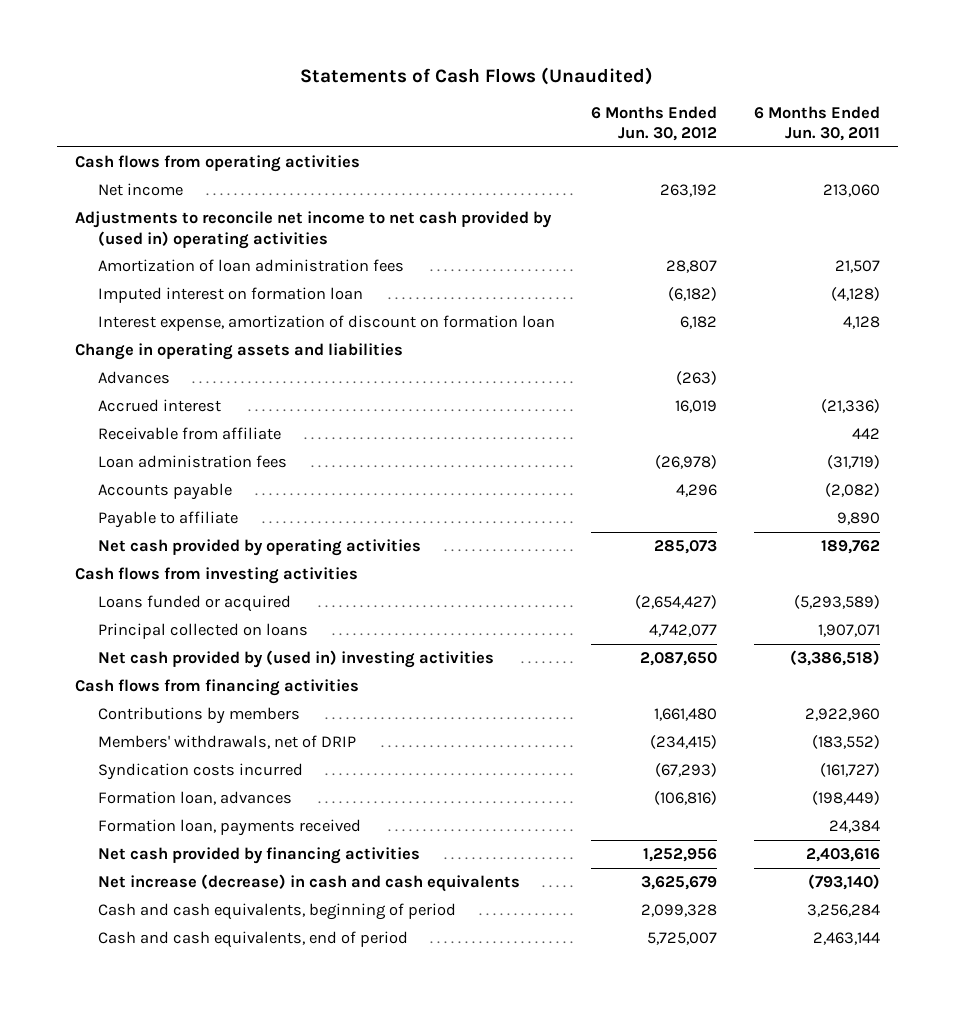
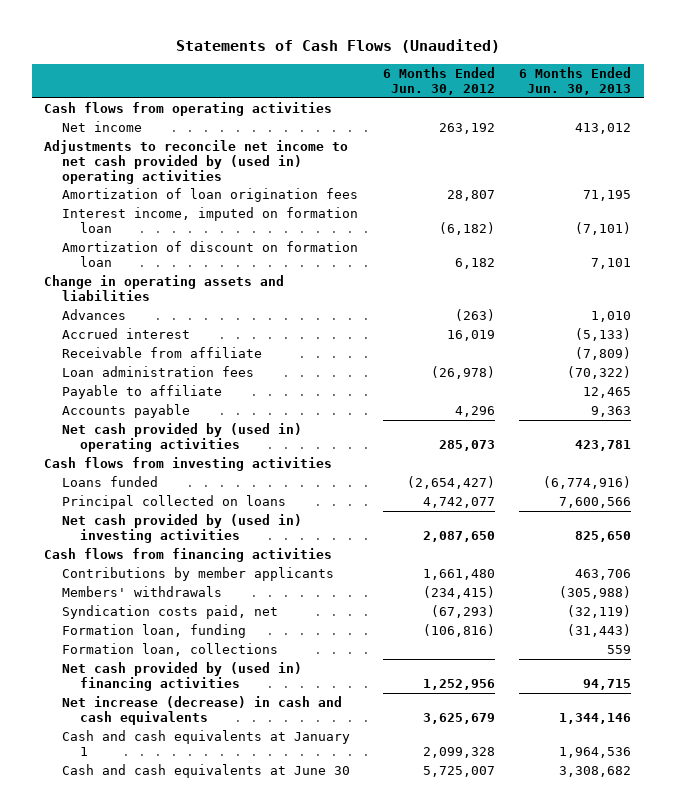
[753,105,880,142] 6 Months Ended Jun. 30, 2011 -> none
none -> [519,66,632,95] 6 Months Ended Jun. 30, 2013
[98,259,405,273] Amortization of loan administration fees -> [62,188,359,203] Amortization of loan origination fees
[98,287,364,304] Imputed interest on formation loan -> [62,207,359,233] Interest income, imputed on formation loan
[98,315,556,332] Interest expense, amortization of discount on formation loan -> [62,241,359,267] Amortization of discount on formation loan
[98,483,233,501] Accounts payable -> [62,404,191,419] Accounts payable
[98,539,422,557] Net cash provided by operating activities -> [62,423,303,452] Net cash provided by (used in) operating activities
[98,595,292,613] Loans funded or acquired -> [62,476,159,488] Loans funded
[98,707,301,725] Contributions by members -> [62,567,335,582] Contributions by member applicants
[98,735,357,750] Members' withdrawals, net of DRIP -> [62,586,223,598] Members' withdrawals
[98,763,304,781] Syndication costs incurred -> [62,605,279,620] Syndication costs paid, net
[98,791,293,806] Formation loan, advances -> [62,624,247,639] Formation loan, funding
[98,819,362,837] Formation loan, payments received -> [62,643,279,657] Formation loan, collections
[98,847,421,865] Net cash provided by financing activities -> [62,662,303,691] Net cash provided by (used in) financing activities
[98,903,457,921] Cash and cash equivalents, beginning of period -> [62,730,351,756] Cash and cash equivalents at January 1
[98,931,409,949] Cash and cash equivalents, end of period -> [62,764,351,779] Cash and cash equivalents at June 30

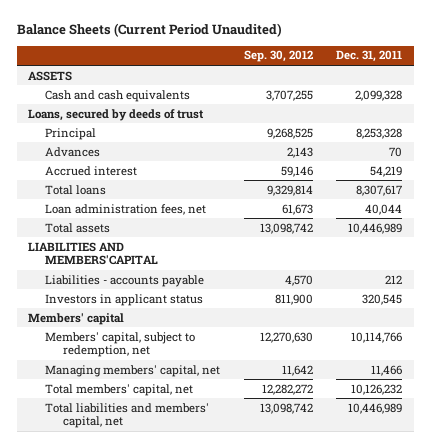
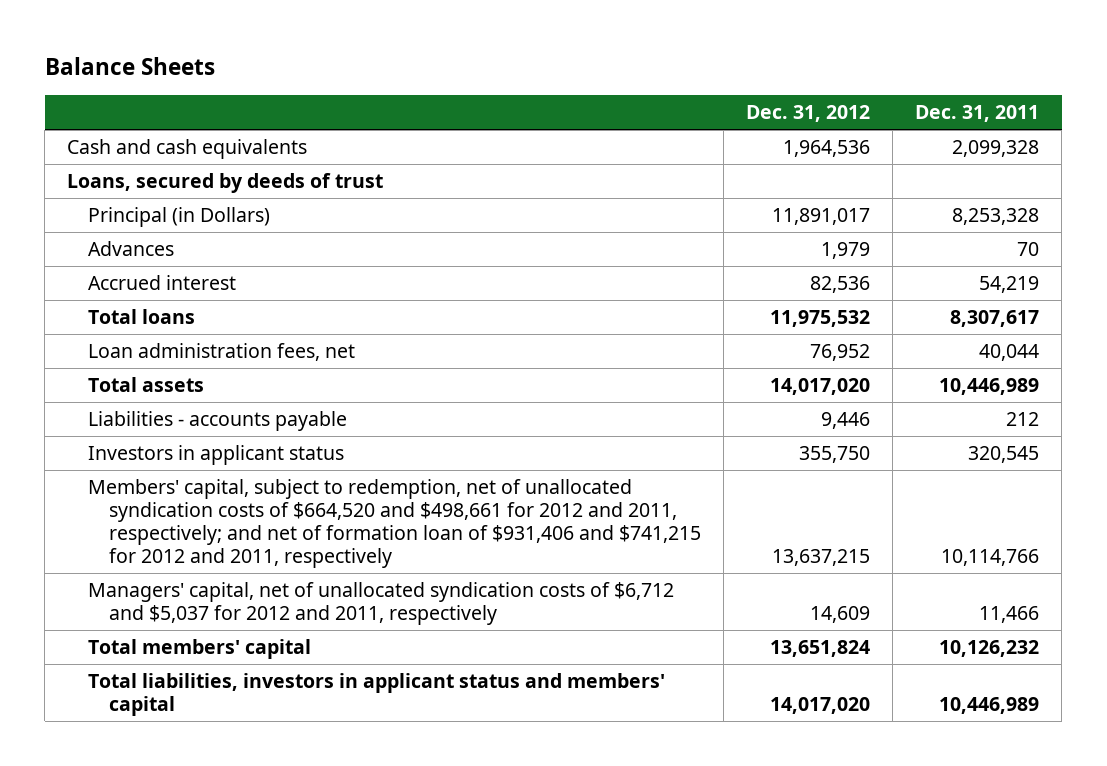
[16,23,282,38] Balance Sheets (Current Period Unaudited) -> [44,57,215,76] Balance Sheets
[243,50,313,63] Sep. 30, 2012 -> none
none -> [745,105,870,123] Dec. 31, 2012
[28,70,73,81] ASSETS -> none
[45,127,97,140] Principal -> [88,207,271,228] Principal (in Dollars)
[28,241,159,266] LIABILITIES AND MEMBERS'CAPITAL -> none
[28,312,125,325] Members' capital -> none
[45,331,196,358] Members' capital, subject to redemption, net -> [88,479,701,568] Members' capital, subject to redemption, net of unallocated syndication costs of $664,520 and $498,661 for 2012 and 2011, respectively; and net of formation loan of $931,406 and $741,215 for 2012 and 2011, respectively
[45,364,221,377] Managing members' capital, net -> [88,582,675,626] Managers' capital, net of unallocated syndication costs of $6,712 and $5,037 for 2012 and 2011, respectively
[45,383,194,396] Total members' capital, net -> [88,639,312,660] Total members' capital
[45,402,210,429] Total liabilities and members' capital, net -> [88,673,666,717] Total liabilities, investors in applicant status and members' capital

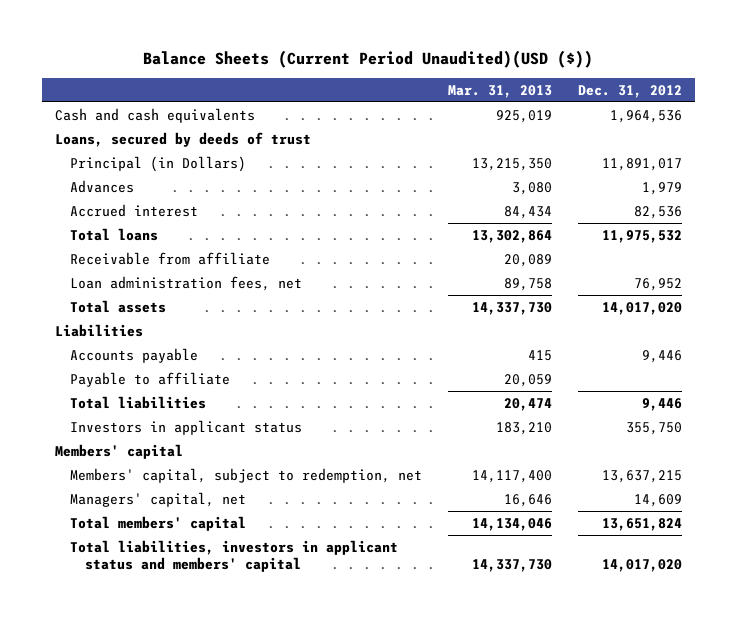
[44,57,215,76] Balance Sheets -> [143,49,594,68] Balance Sheets (Current Period Unaudited)(USD ($))
[915,105,1040,123] Dec. 31, 2011 -> none
none -> [448,84,553,98] Mar. 31, 2013
none -> [69,252,270,266] Receivable from affiliate
none -> [54,324,143,338] Liabilities
[88,411,348,432] Liabilities - accounts payable -> [69,348,198,364] Accounts payable
none -> [69,372,230,388] Payable to affiliate
none -> [69,396,206,410] Total liabilities
none -> [54,444,183,460] Members' capital
[88,479,701,568] Members' capital, subject to redemption, net of unallocated syndication costs of $664,520 and $498,661 for 2012 and 2011, respectively; and net of formation loan of $931,406 and $741,215 for 2012 and 2011, respectively -> [69,468,422,484] Members' capital, subject to redemption, net
[88,582,675,626] Managers' capital, net of unallocated syndication costs of $6,712 and $5,037 for 2012 and 2011, respectively -> [69,492,246,508] Managers' capital, net

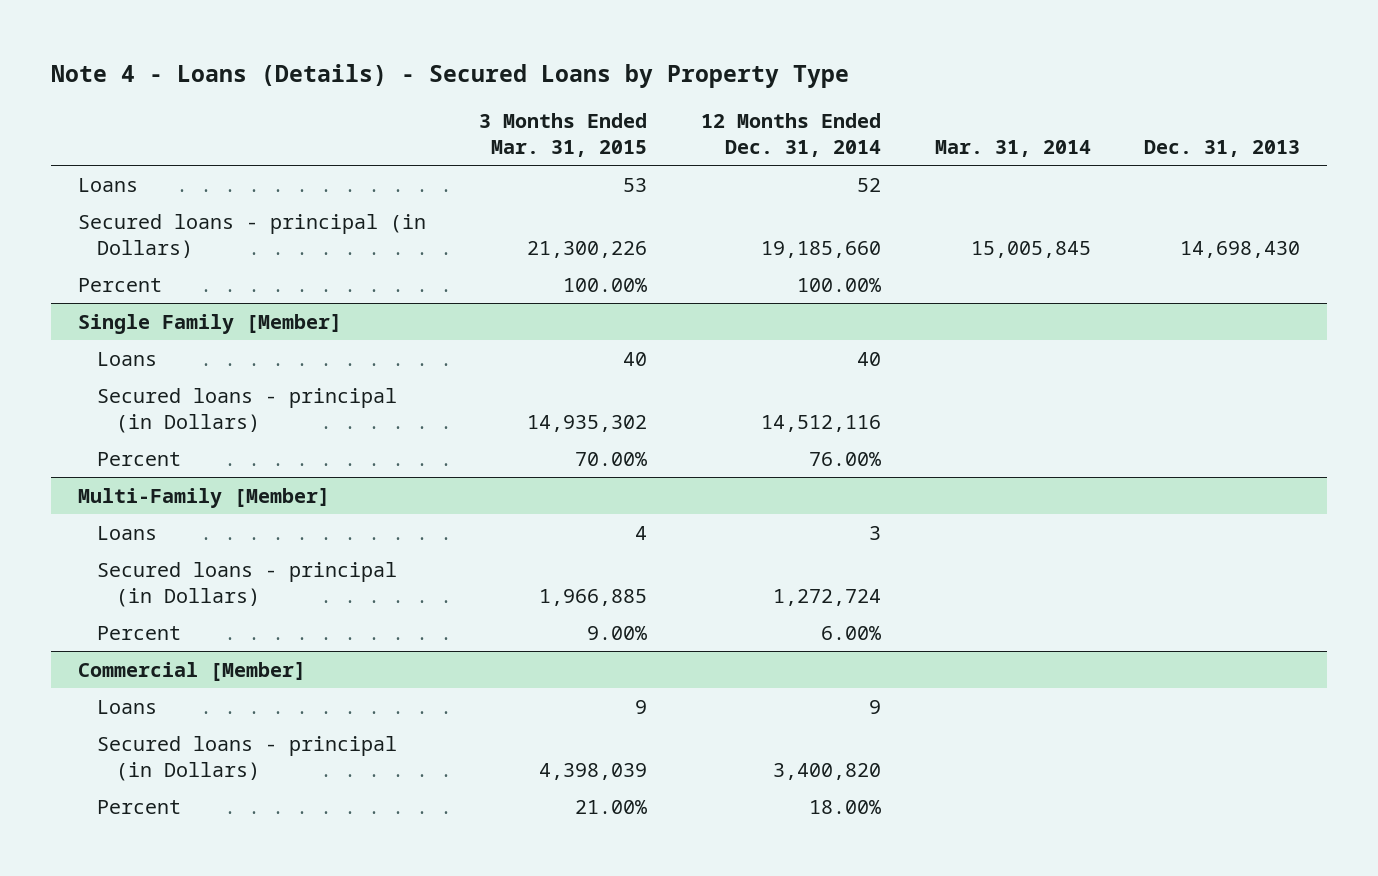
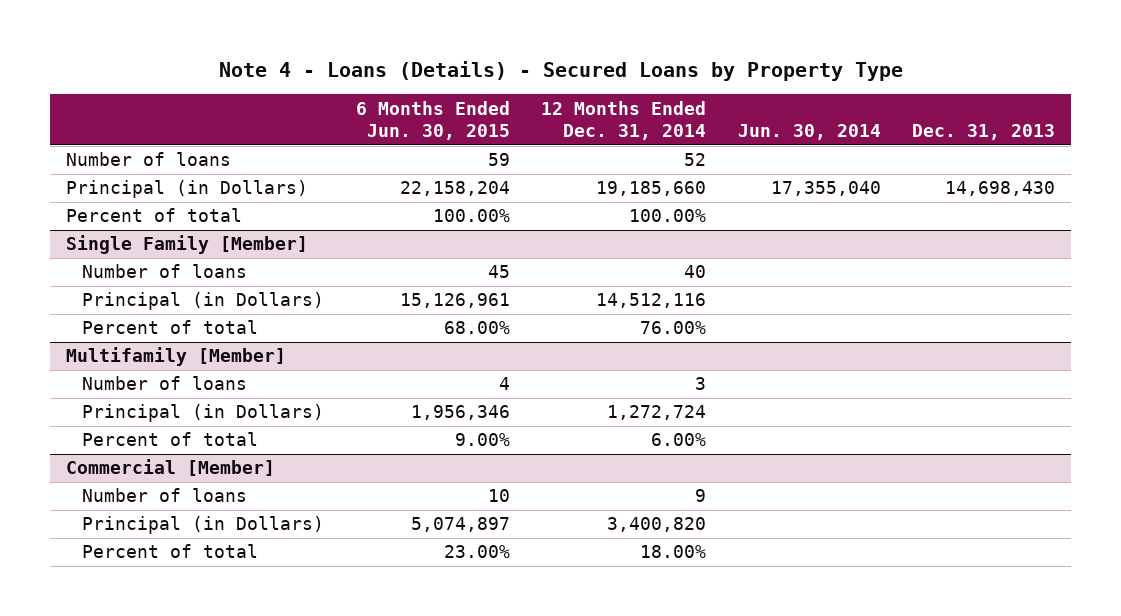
[479,112,648,157] 3 Months Ended Mar. 31, 2015 -> none
[934,139,1091,157] Mar. 31, 2014 -> none
none -> [355,100,510,140] 6 Months Ended Jun. 30, 2015
none -> [737,123,881,140] Jun. 30, 2014
[77,177,138,192] Loans -> [65,152,231,167] Number of loans
[77,213,426,258] Secured loans - principal (in Dollars) -> [65,180,308,199] Principal (in Dollars)
[77,277,162,292] Percent -> [65,208,242,223] Percent of total
[77,487,330,508] Multi-Family [Member] -> none
[96,351,157,366] Loans -> [82,264,248,279] Number of loans
[96,387,397,433] Secured loans - principal (in Dollars) -> [82,292,325,311] Principal (in Dollars)
[96,451,181,466] Percent -> [82,320,259,335] Percent of total
none -> [65,347,286,367] Multifamily [Member]
[96,525,157,540] Loans -> [82,376,248,391] Number of loans
[96,561,397,607] Secured loans - principal (in Dollars) -> [82,404,325,423] Principal (in Dollars)
[96,625,181,640] Percent -> [82,432,259,447] Percent of total
[96,699,157,714] Loans -> [82,488,248,503] Number of loans
[96,735,397,781] Secured loans - principal (in Dollars) -> [82,516,325,535] Principal (in Dollars)
[96,799,181,814] Percent -> [82,544,259,559] Percent of total

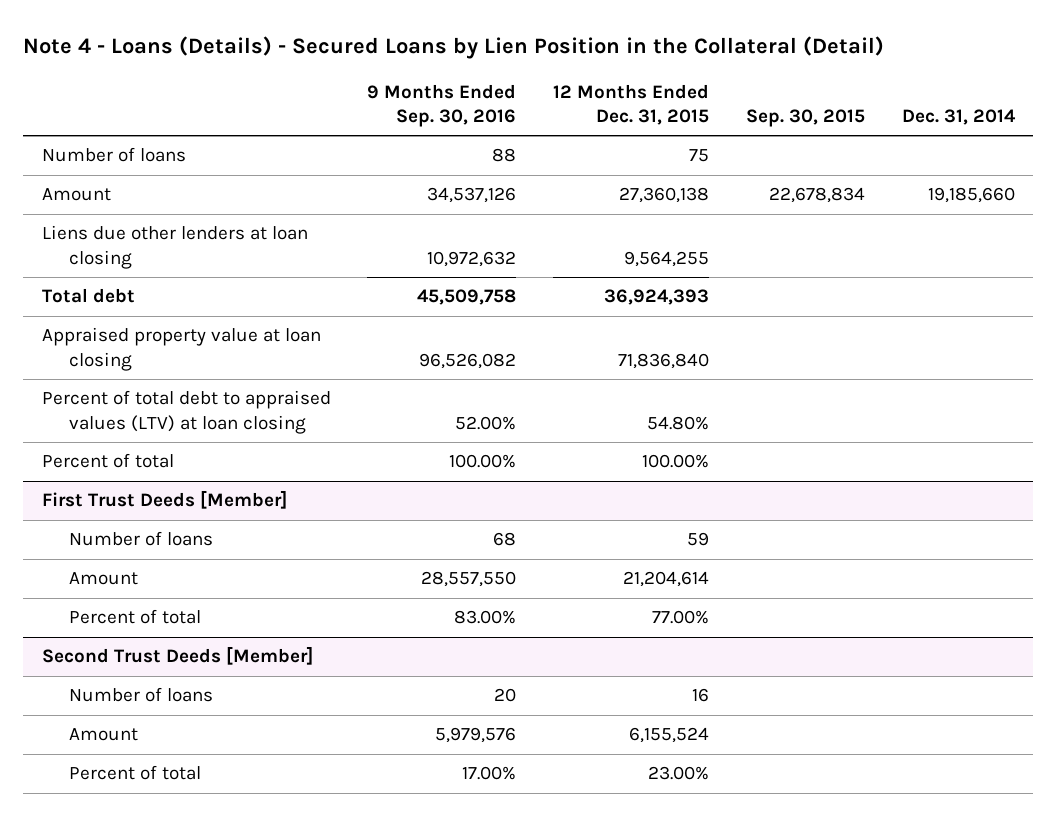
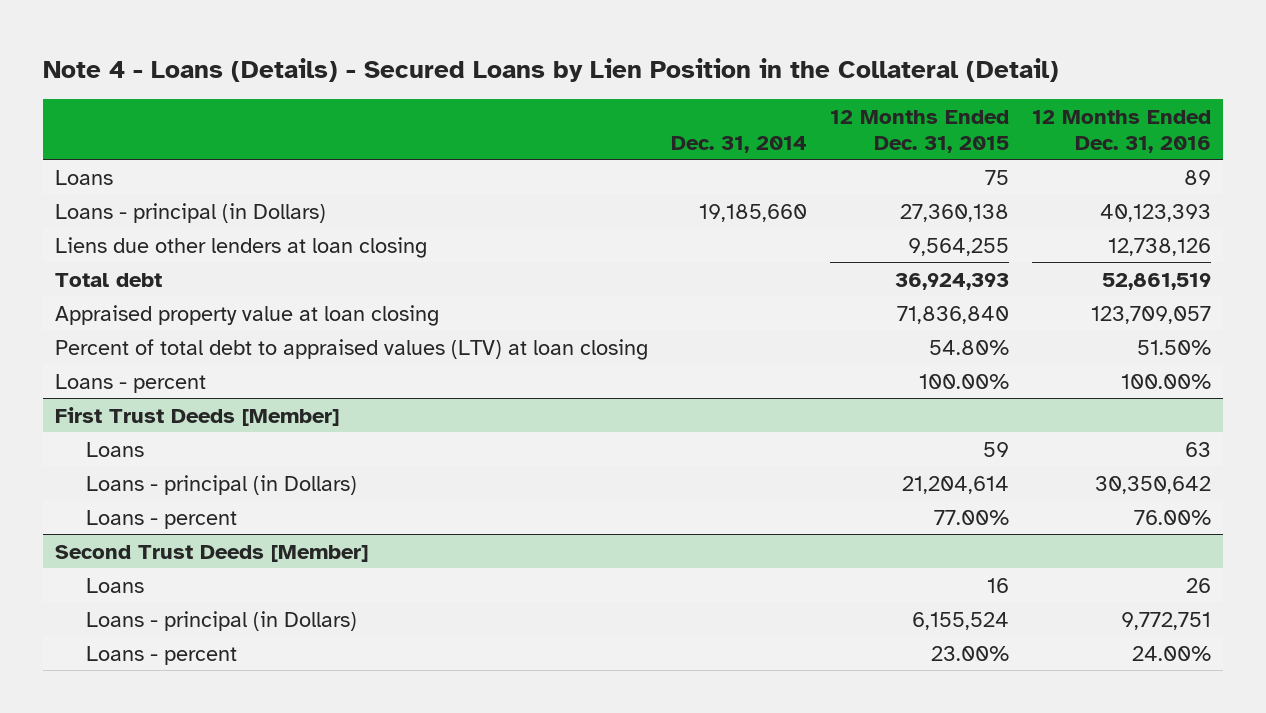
[367,83,517,127] 9 Months Ended Sep. 30, 2016 -> none
[745,108,865,127] Sep. 30, 2015 -> none
none -> [1032,110,1212,153] 12 Months Ended Dec. 31, 2016
[41,147,186,163] Number of loans -> [54,169,113,185] Loans
[41,188,111,202] Amount -> [54,202,326,223] Loans - principal (in Dollars)
[41,453,174,469] Percent of total -> [54,373,206,393] Loans - percent
[69,531,214,547] Number of loans -> [86,441,145,457] Loans
[69,572,139,586] Amount -> [86,474,358,495] Loans - principal (in Dollars)
[69,609,202,625] Percent of total -> [86,509,238,529] Loans - percent
[69,687,214,703] Number of loans -> [86,577,145,593] Loans
[69,728,139,742] Amount -> [86,610,358,631] Loans - principal (in Dollars)
[69,765,202,781] Percent of total -> [86,645,238,665] Loans - percent

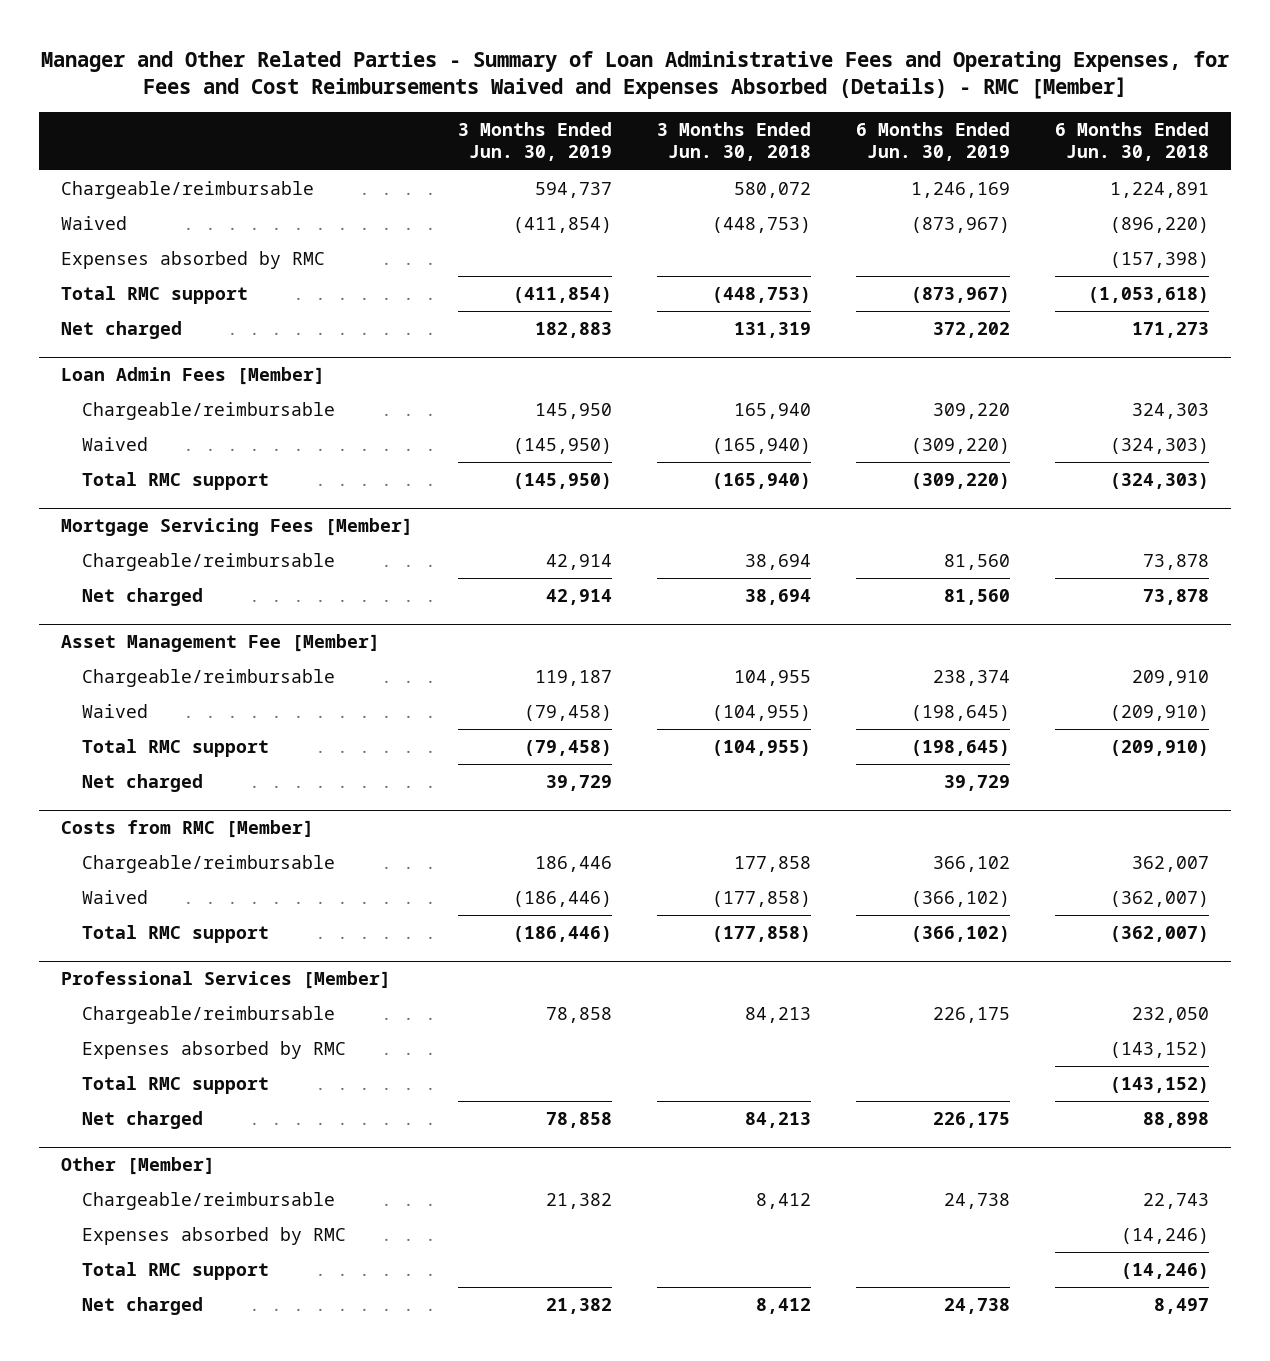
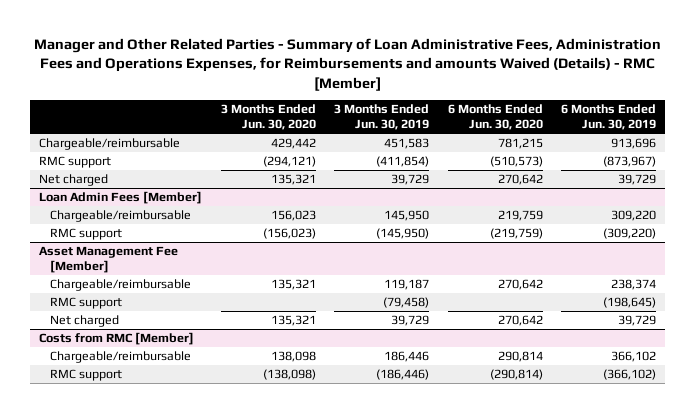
[41,50,1230,100] Manager and Other Related Parties - Summary of Loan Administrative Fees and Operating Expenses, for Fees and Cost Reimbursements Waived and Expenses Absorbed (Details) - RMC [Member] -> [33,38,661,91] Manager and Other Related Parties - Summary of Loan Administrative Fees, Administration Fees and Operations Expenses, for Reimbursements and amounts Waived (Details) - RMC [Member]
[657,122,812,162] 3 Months Ended Jun. 30, 2018 -> none
[1054,122,1209,162] 6 Months Ended Jun. 30, 2018 -> none
none -> [220,104,316,130] 3 Months Ended Jun. 30, 2020
none -> [447,104,543,130] 6 Months Ended Jun. 30, 2020
[61,215,128,230] Waived -> none
[61,250,326,269] Expenses absorbed by RMC -> none
[535,181,613,198] 594,737 -> [384,138,430,150] 451,583
[910,181,1010,198] 1,246,169 -> [611,138,657,150] 913,696
[61,285,249,304] Total RMC support -> [39,156,112,169] RMC support
[535,321,613,338] 182,883 -> [391,174,430,186] 39,729
[932,321,1010,338] 372,202 -> [618,174,657,186] 39,729
[81,436,148,451] Waived -> none
[61,518,414,537] Mortgage Servicing Fees [Member] -> none
[81,552,335,571] Chargeable/reimbursable -> none
[81,587,203,606] Net charged -> none
[81,471,269,490] Total RMC support -> [50,228,123,241] RMC support
[81,703,148,718] Waived -> none
[81,738,269,757] Total RMC support -> [50,297,123,310] RMC support
[81,889,148,904] Waived -> none
[61,971,392,990] Professional Services [Member] -> none
[81,1005,335,1024] Chargeable/reimbursable -> none
[81,1040,346,1059] Expenses absorbed by RMC -> none
[81,1075,269,1094] Total RMC support -> none
[81,1110,203,1129] Net charged -> none
[61,1157,216,1176] Other [Member] -> none
[81,1191,335,1210] Chargeable/reimbursable -> none
[81,1226,346,1245] Expenses absorbed by RMC -> none
[81,1261,269,1280] Total RMC support -> none
[81,1296,203,1315] Net charged -> none
[81,924,269,943] Total RMC support -> [50,369,123,382] RMC support

